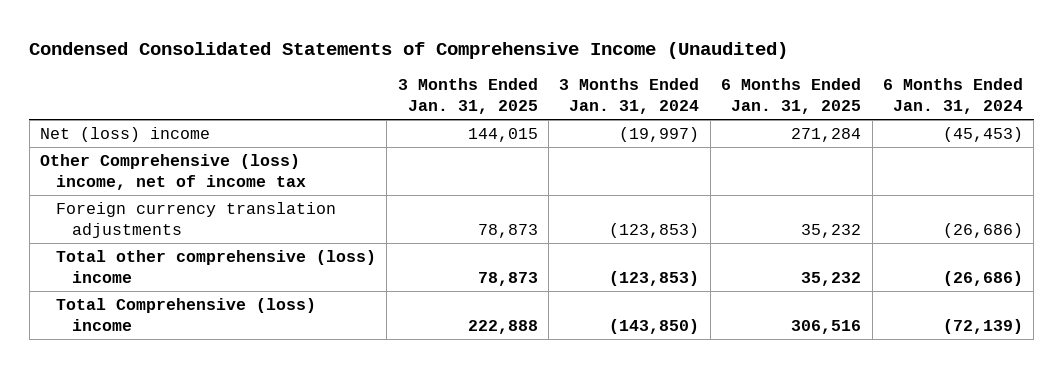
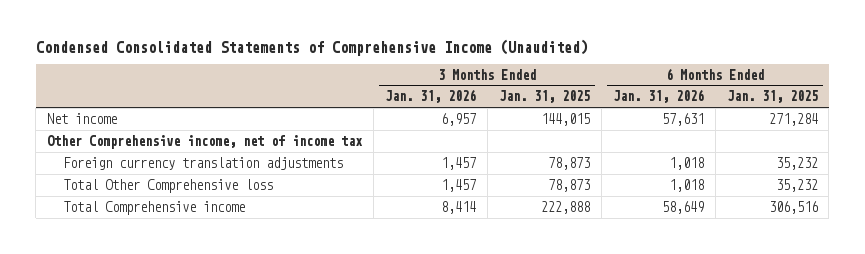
[559,78,700,115] 3 Months Ended Jan. 31, 2024 -> none
[883,78,1024,115] 6 Months Ended Jan. 31, 2024 -> none
none -> [384,89,476,104] Jan. 31, 2026
none -> [612,89,704,104] Jan. 31, 2026
[40,126,211,142] Net (loss) income -> [46,112,117,124] Net income
[40,153,306,190] Other Comprehensive (loss) income, net of income tax -> [46,134,363,149] Other Comprehensive income, net of income tax
[55,249,376,283] Total other comprehensive (loss) income -> [62,178,273,193] Total Other Comprehensive loss
[55,297,316,331] Total Comprehensive (loss) income -> [62,200,245,215] Total Comprehensive income

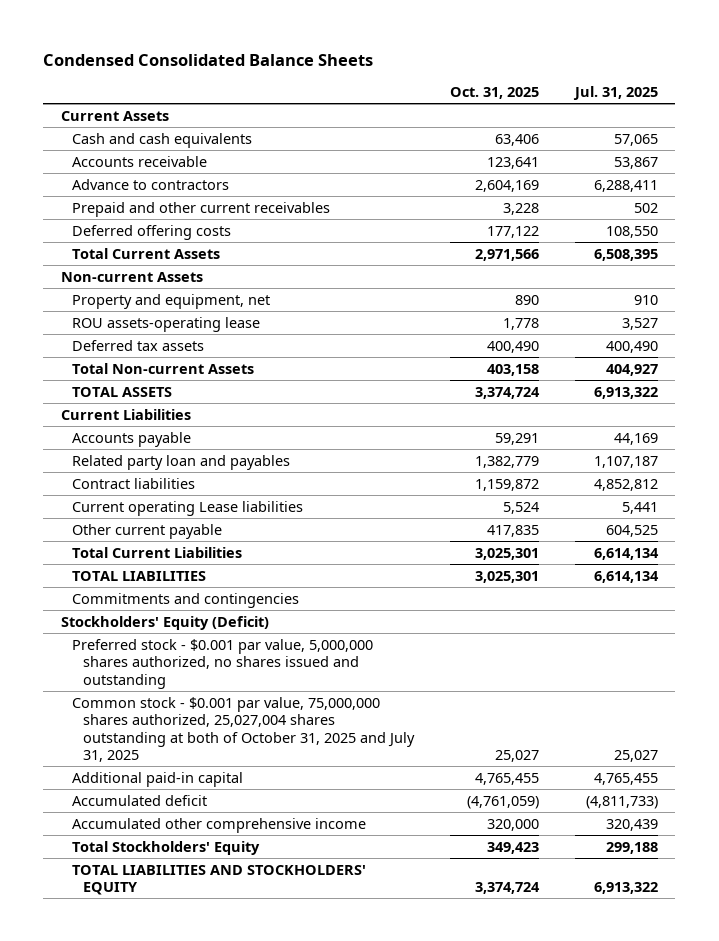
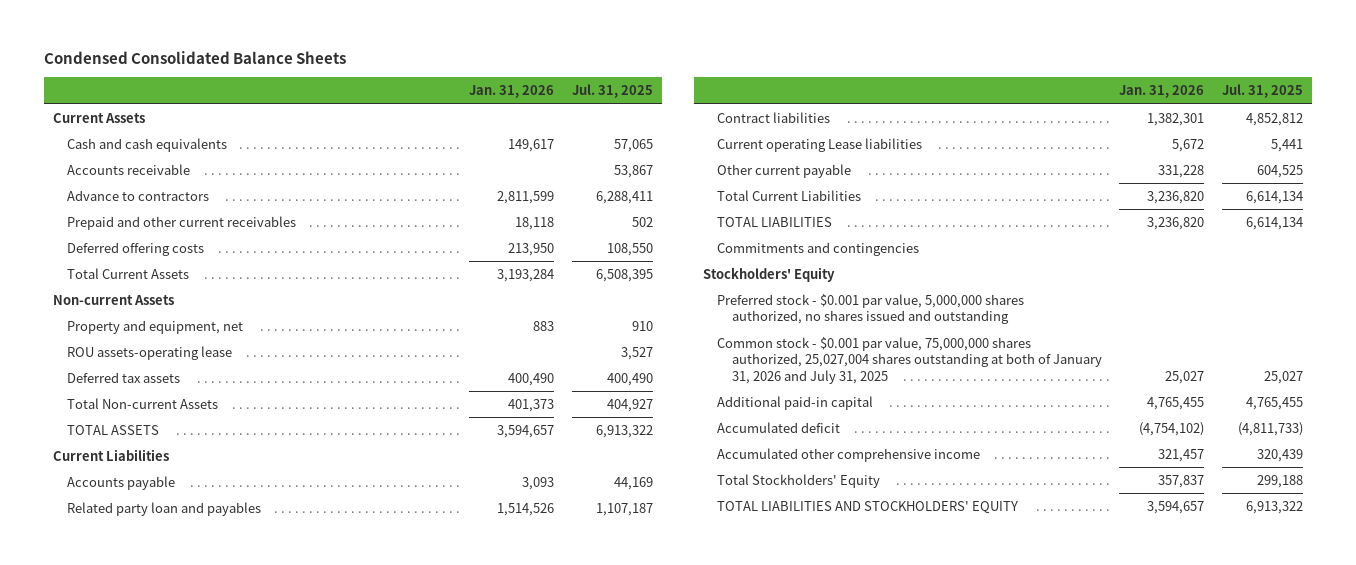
[449,86,539,99] Oct. 31, 2025 -> none
none -> [469,85,555,99] Jan. 31, 2026
[61,615,270,630] Stockholders' Equity (Deficit) -> [703,266,836,282] Stockholders' Equity
[72,696,416,763] Common stock - $0.001 par value, 75,000,000 shares authorized, 25,027,004 shares outstanding at both of October 31, 2025 and July 31, 2025 -> [717,336,1102,384] Common stock - $0.001 par value, 75,000,000 shares authorized, 25,027,004 shares outstanding at both of January 31, 2026 and July 31, 2025

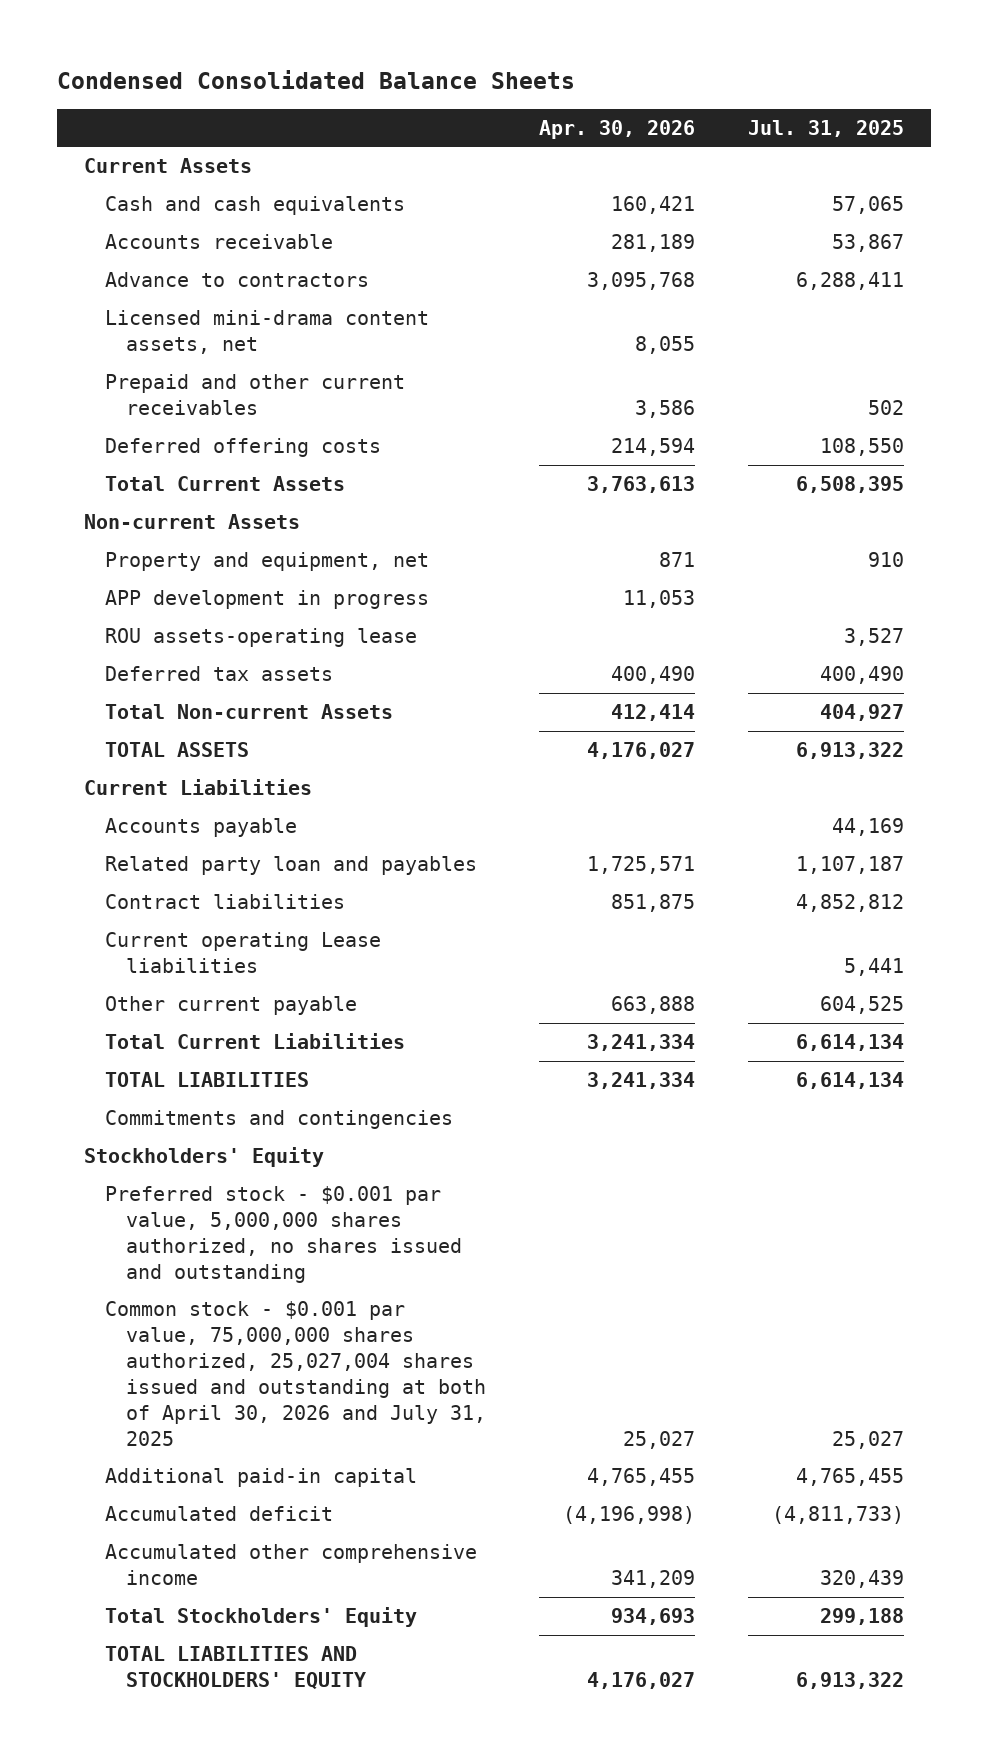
[469,85,555,99] Jan. 31, 2026 -> none
none -> [539,119,696,139] Apr. 30, 2026
none -> [105,310,430,355] Licensed mini-drama content assets, net
none -> [105,590,430,610] APP development in progress
[717,336,1102,384] Common stock - $0.001 par value, 75,000,000 shares authorized, 25,027,004 shares outstanding at both of January 31, 2026 and July 31, 2025 -> [105,1301,487,1446] Common stock - $0.001 par value, 75,000,000 shares authorized, 25,027,004 shares issued and outstanding at both of April 30, 2026 and July 31, 2025

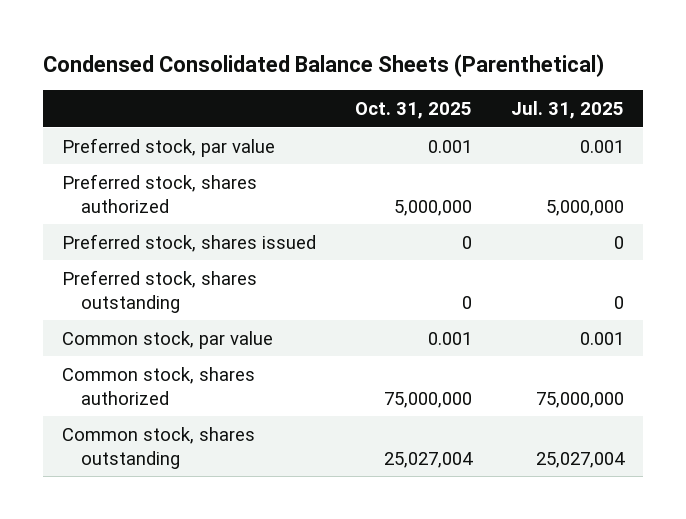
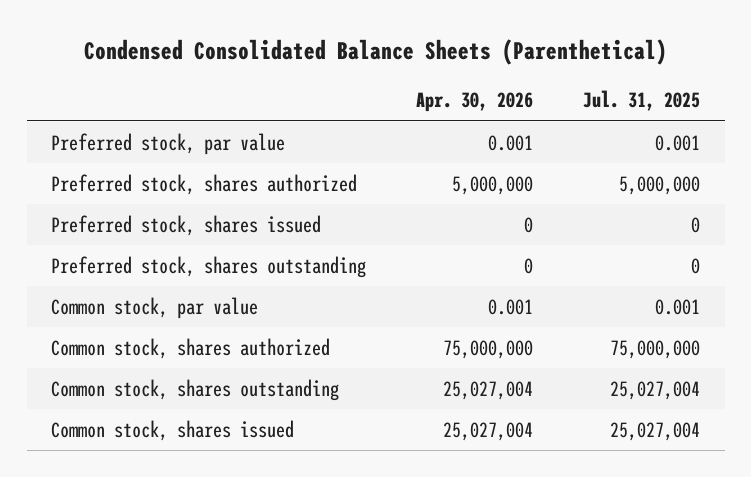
[355,102,473,120] Oct. 31, 2025 -> none
none -> [416,92,534,113] Apr. 30, 2026
none -> [51,419,295,441] Common stock, shares issued

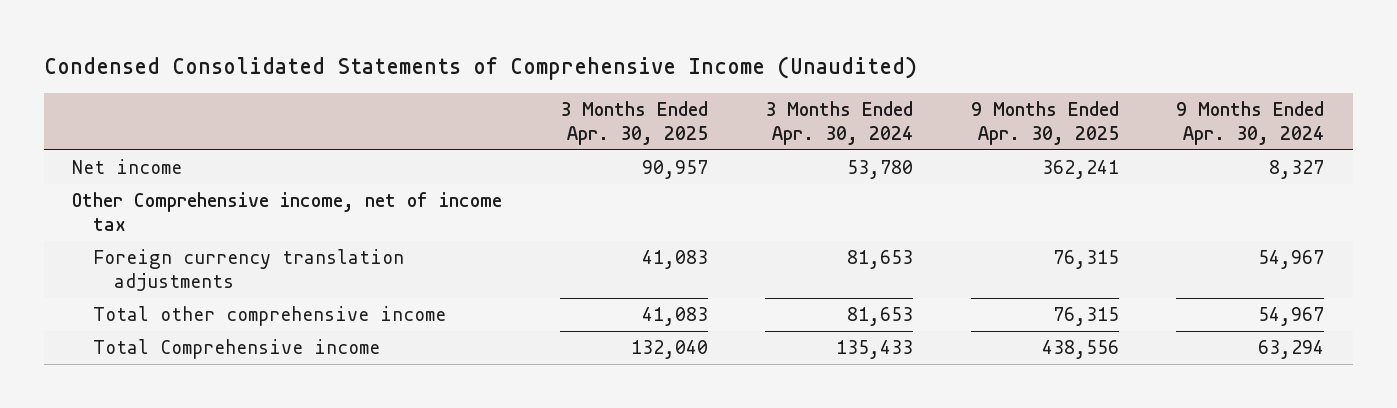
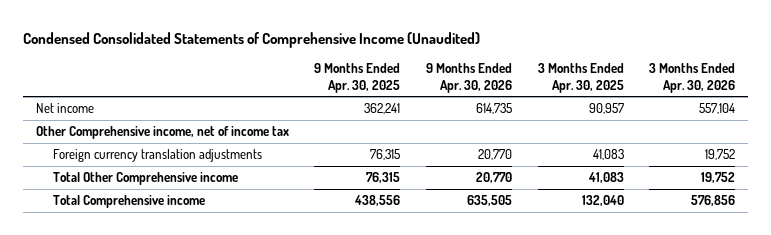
[765,101,914,145] 3 Months Ended Apr. 30, 2024 -> none
[1176,101,1325,145] 9 Months Ended Apr. 30, 2024 -> none
none -> [425,62,512,93] 9 Months Ended Apr. 30, 2026
none -> [649,62,736,93] 3 Months Ended Apr. 30, 2026
[93,306,447,327] Total other comprehensive income -> [53,172,239,186] Total Other Comprehensive income

